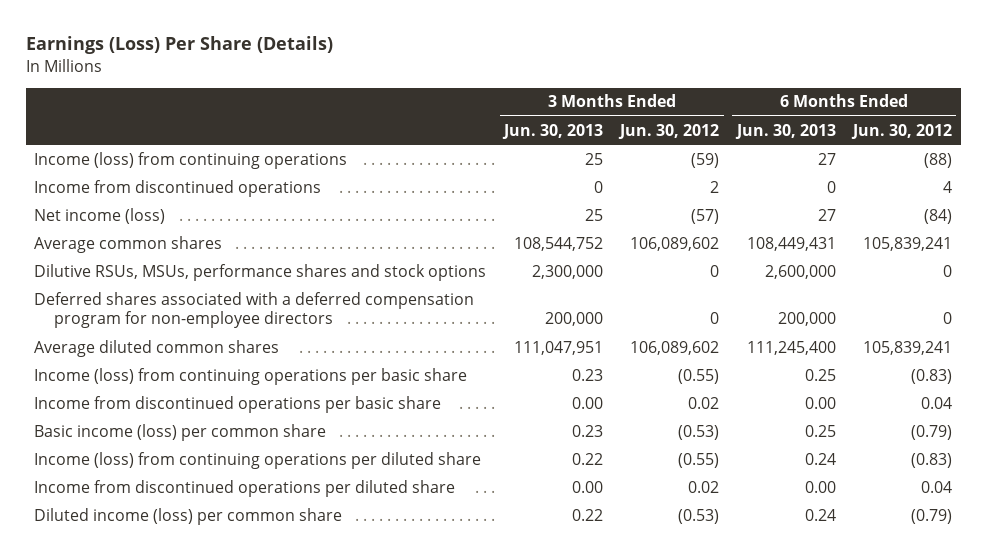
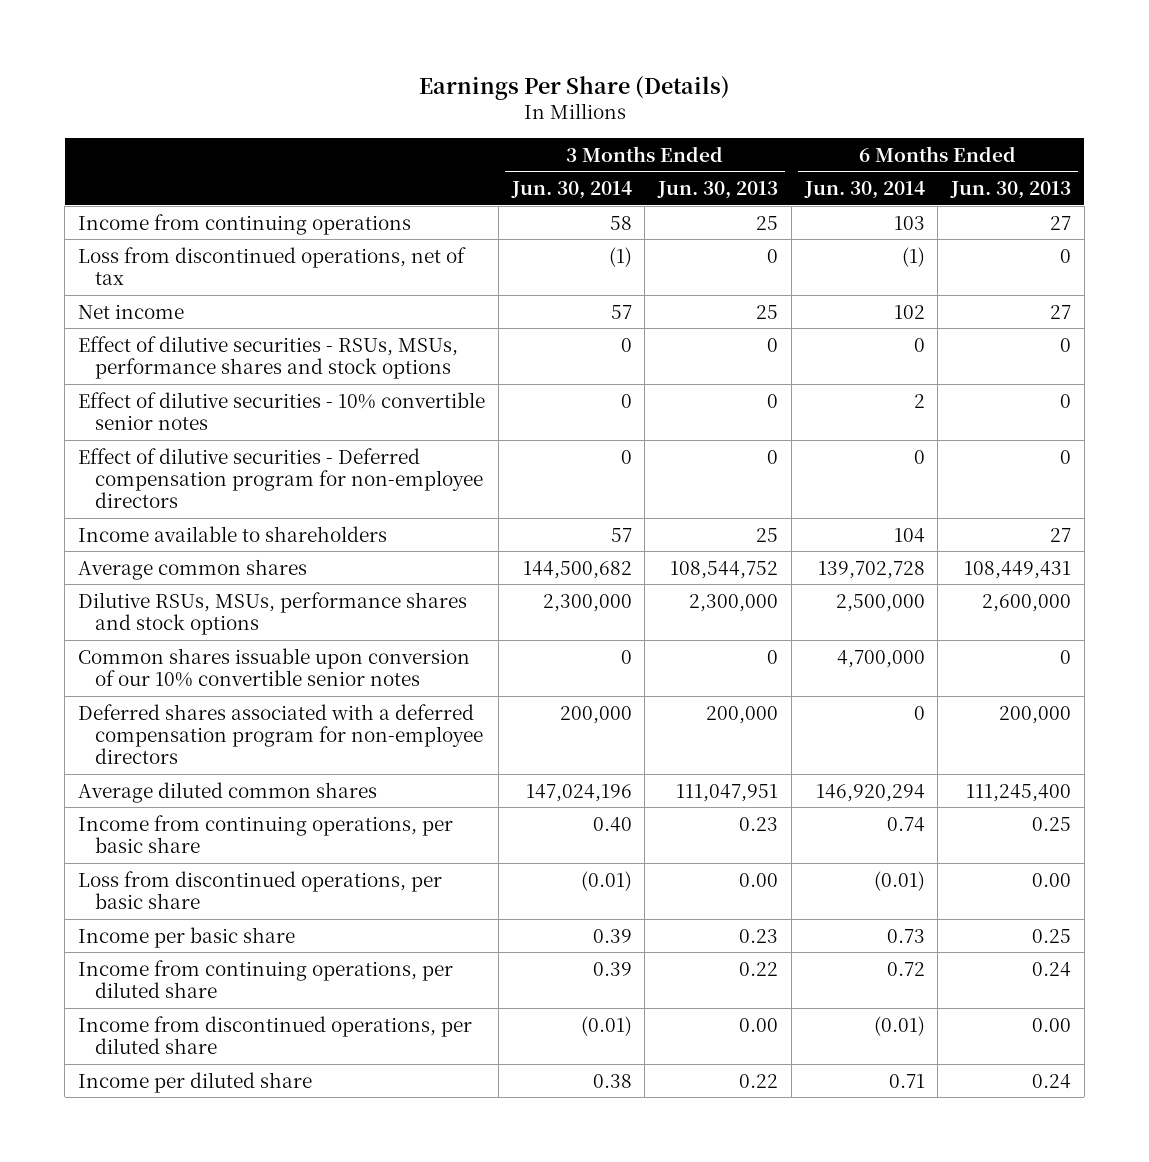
[25,36,333,55] Earnings (Loss) Per Share (Details) -> [418,75,730,100] Earnings Per Share (Details)
[618,123,720,139] Jun. 30, 2012 -> none
[850,123,952,139] Jun. 30, 2012 -> none
none -> [510,180,632,199] Jun. 30, 2014
none -> [803,180,925,199] Jun. 30, 2014
[34,151,348,169] Income (loss) from continuing operations -> [78,213,412,235] Income from continuing operations
[34,179,322,197] Income from discontinued operations -> [78,246,467,285] Loss from discontinued operations, net of tax
[34,207,166,224] Net income (loss) -> [78,303,185,319] Net income
none -> [78,335,459,379] Effect of dilutive securities - RSUs, MSUs, performance shares and stock options
none -> [78,391,486,430] Effect of dilutive securities - 10% convertible senior notes
none -> [78,447,483,509] Effect of dilutive securities - Deferred compensation program for non-employee directors
none -> [78,525,388,542] Income available to shareholders
none -> [78,647,471,687] Common shares issuable upon conversion of our 10% convertible senior notes
[34,367,468,385] Income (loss) from continuing operations per basic share -> [78,814,454,853] Income from continuing operations, per basic share
[34,395,442,413] Income from discontinued operations per basic share -> [78,870,443,909] Loss from discontinued operations, per basic share
[34,423,327,441] Basic income (loss) per common share -> [78,926,296,948] Income per basic share
[34,451,482,469] Income (loss) from continuing operations per diluted share -> [78,959,454,998] Income from continuing operations, per diluted share
[34,479,456,497] Income from discontinued operations per diluted share -> [78,1015,473,1054] Income from discontinued operations, per diluted share
[34,507,343,525] Diluted income (loss) per common share -> [78,1071,313,1093] Income per diluted share

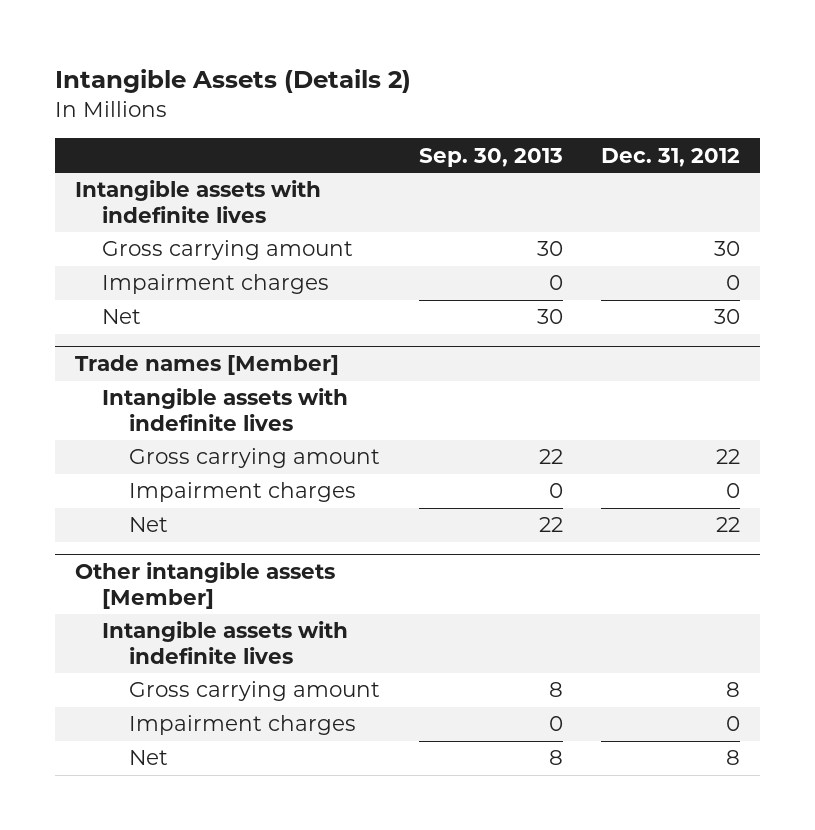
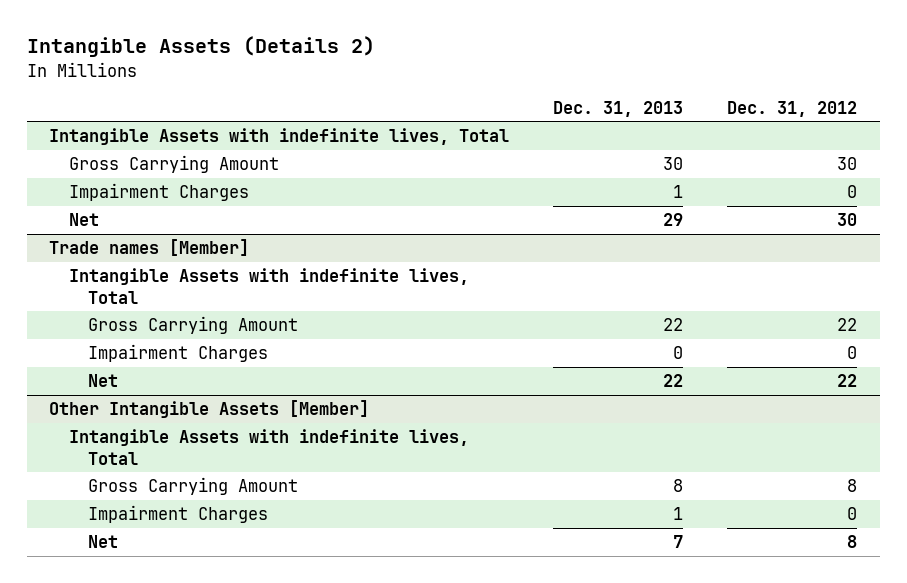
[418,147,563,167] Sep. 30, 2013 -> none
none -> [553,100,684,117] Dec. 31, 2013
[74,180,321,223] Intangible assets with indefinite lives -> [49,128,510,146] Intangible Assets with indefinite lives, Total
[101,240,353,261] Gross carrying amount -> [68,155,279,174] Gross Carrying Amount
[101,274,329,295] Impairment charges -> [68,183,249,202] Impairment Charges
[101,388,348,431] Intangible assets with indefinite lives -> [68,268,469,304] Intangible Assets with indefinite lives, Total
[129,448,381,469] Gross carrying amount -> [88,316,299,335] Gross Carrying Amount
[129,482,357,503] Impairment charges -> [88,344,269,363] Impairment Charges
[74,562,335,609] Other intangible assets [Member] -> [49,400,370,419] Other Intangible Assets [Member]
[101,621,348,664] Intangible assets with indefinite lives -> [68,429,469,465] Intangible Assets with indefinite lives, Total
[129,681,381,702] Gross carrying amount -> [88,477,299,496] Gross Carrying Amount
[129,715,357,736] Impairment charges -> [88,505,269,524] Impairment Charges

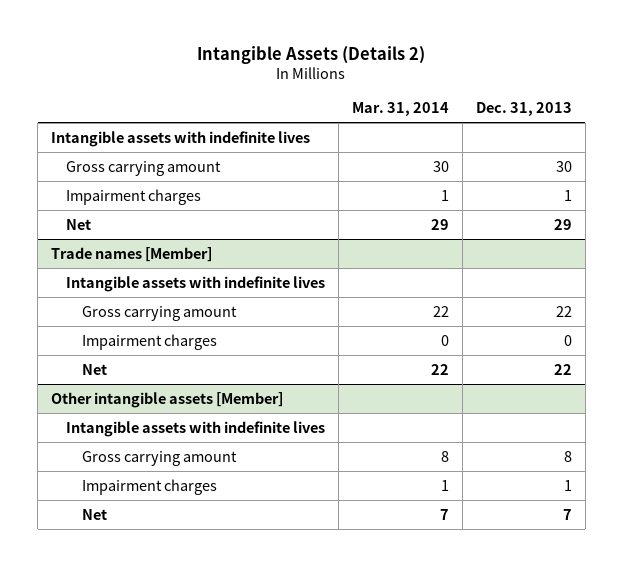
[727,100,858,117] Dec. 31, 2012 -> none
none -> [352,102,450,117] Mar. 31, 2014
[49,128,510,146] Intangible Assets with indefinite lives, Total -> [50,130,310,147] Intangible assets with indefinite lives
[68,155,279,174] Gross Carrying Amount -> [66,160,222,176] Gross carrying amount
[68,183,249,202] Impairment Charges -> [66,188,202,205] Impairment charges
[68,268,469,304] Intangible Assets with indefinite lives, Total -> [66,275,326,292] Intangible assets with indefinite lives
[88,316,299,335] Gross Carrying Amount -> [81,305,237,321] Gross carrying amount
[88,344,269,363] Impairment Charges -> [81,333,217,350] Impairment charges
[49,400,370,419] Other Intangible Assets [Member] -> [50,391,283,408] Other intangible assets [Member]
[68,429,469,465] Intangible Assets with indefinite lives, Total -> [66,420,326,437] Intangible assets with indefinite lives
[88,477,299,496] Gross Carrying Amount -> [81,450,237,466] Gross carrying amount
[88,505,269,524] Impairment Charges -> [81,478,217,495] Impairment charges

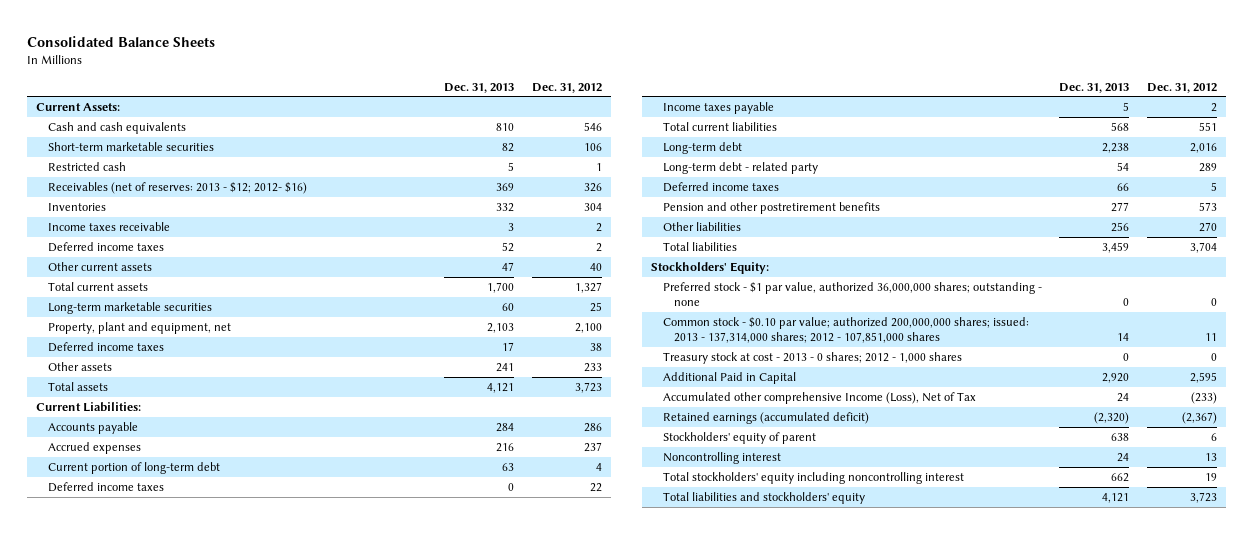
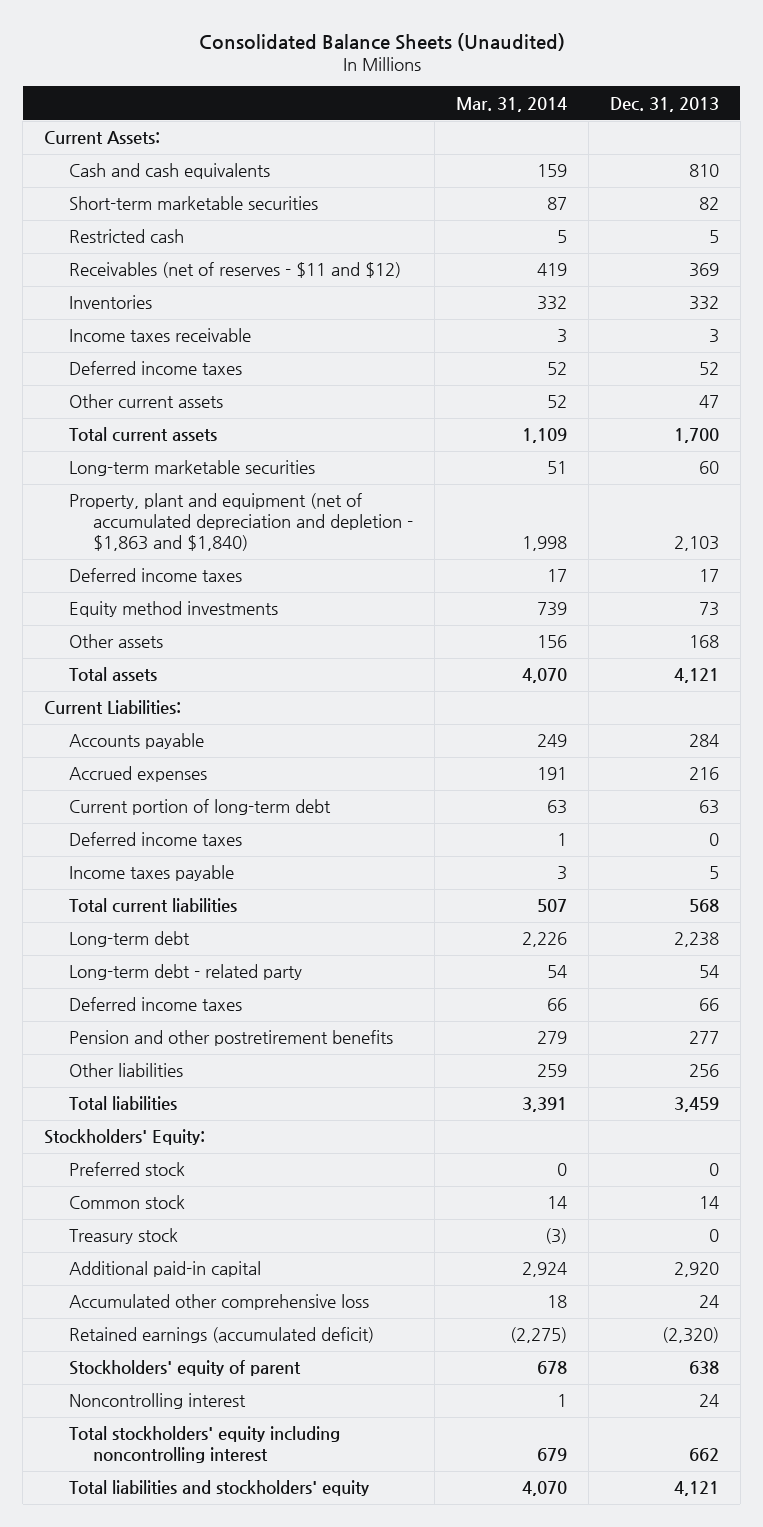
[27,35,216,47] Consolidated Balance Sheets -> [198,32,565,51] Consolidated Balance Sheets (Unaudited)
[531,82,602,93] Dec. 31, 2012 -> none
none -> [456,96,568,112] Mar. 31, 2014
[47,182,307,195] Receivables (net of reserves: 2013 - $12; 2012- $16) -> [68,262,401,279] Receivables (net of reserves - $11 and $12)
[47,322,231,335] Property, plant and equipment, net -> [68,493,414,552] Property, plant and equipment (net of accumulated depreciation and depletion - $1,863 and $1,840)
none -> [68,601,278,618] Equity method investments
[496,363,515,373] 241 -> [689,635,720,649] 168
[662,282,1042,307] Preferred stock - $1 par value, authorized 36,000,000 shares; outstanding - none -> [68,1162,185,1177] Preferred stock
[662,317,1029,344] Common stock - $0.10 par value; authorized 200,000,000 shares; issued: 2013 - 137,314,000 shares; 2012 - 107,851,000 shares -> [68,1195,185,1210] Common stock
[662,352,962,365] Treasury stock at cost - 2013 - 0 shares; 2012 - 1,000 shares -> [68,1228,178,1245] Treasury stock
[662,372,796,385] Additional Paid in Capital -> [68,1261,261,1278] Additional paid-in capital
[662,392,976,405] Accumulated other comprehensive Income (Loss), Net of Tax -> [68,1294,369,1311] Accumulated other comprehensive loss

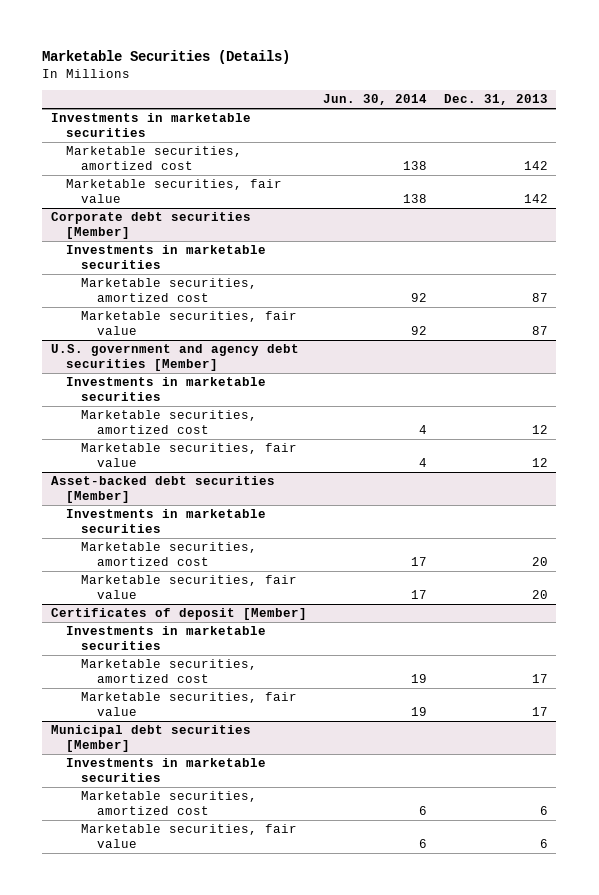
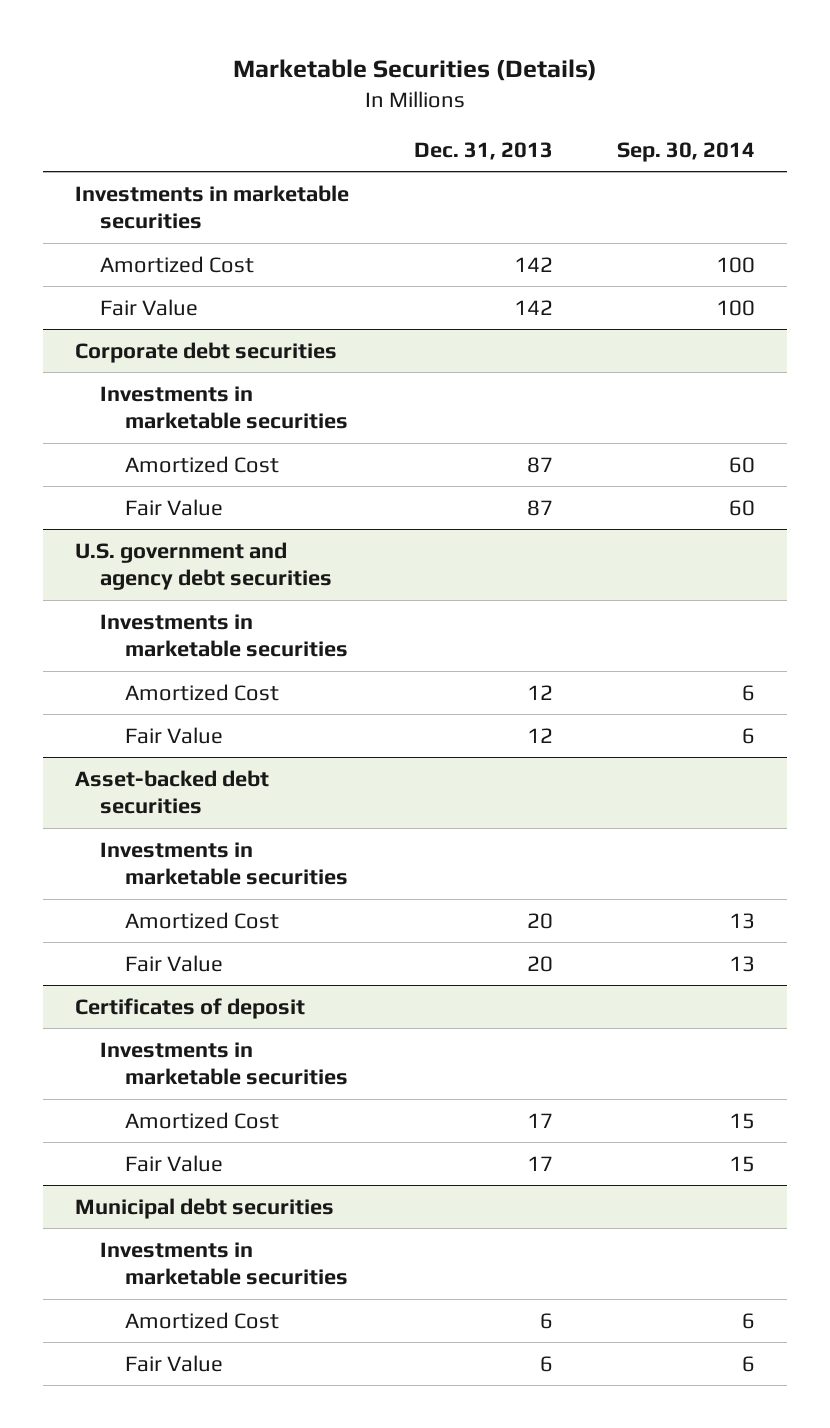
[323,94,428,106] Jun. 30, 2014 -> none
none -> [616,141,755,162] Sep. 30, 2014
[65,146,242,171] Marketable securities, amortized cost -> [99,255,254,273] Amortized Cost
[65,179,282,204] Marketable securities, fair value -> [99,298,198,316] Fair Value
[50,212,251,240] Corporate debt securities [Member] -> [75,341,338,363] Corporate debt securities
[81,278,258,303] Marketable securities, amortized cost -> [124,455,279,473] Amortized Cost
[81,311,298,336] Marketable securities, fair value -> [124,498,223,516] Fair Value
[50,344,299,372] U.S. government and agency debt securities [Member] -> [75,541,332,591] U.S. government and agency debt securities
[81,410,258,435] Marketable securities, amortized cost -> [124,683,279,701] Amortized Cost
[81,443,298,468] Marketable securities, fair value -> [124,726,223,744] Fair Value
[50,476,275,504] Asset-backed debt securities [Member] -> [75,769,270,815] Asset-backed debt securities
[81,542,258,567] Marketable securities, amortized cost -> [124,911,279,929] Amortized Cost
[81,575,298,600] Marketable securities, fair value -> [124,954,223,972] Fair Value
[50,608,307,621] Certificates of deposit [Member] -> [75,997,306,1019] Certificates of deposit
[81,659,258,684] Marketable securities, amortized cost -> [124,1111,279,1129] Amortized Cost
[81,692,298,717] Marketable securities, fair value -> [124,1154,223,1172] Fair Value
[50,725,251,753] Municipal debt securities [Member] -> [75,1197,335,1219] Municipal debt securities
[81,791,258,816] Marketable securities, amortized cost -> [124,1311,279,1329] Amortized Cost
[81,824,298,849] Marketable securities, fair value -> [124,1354,223,1372] Fair Value

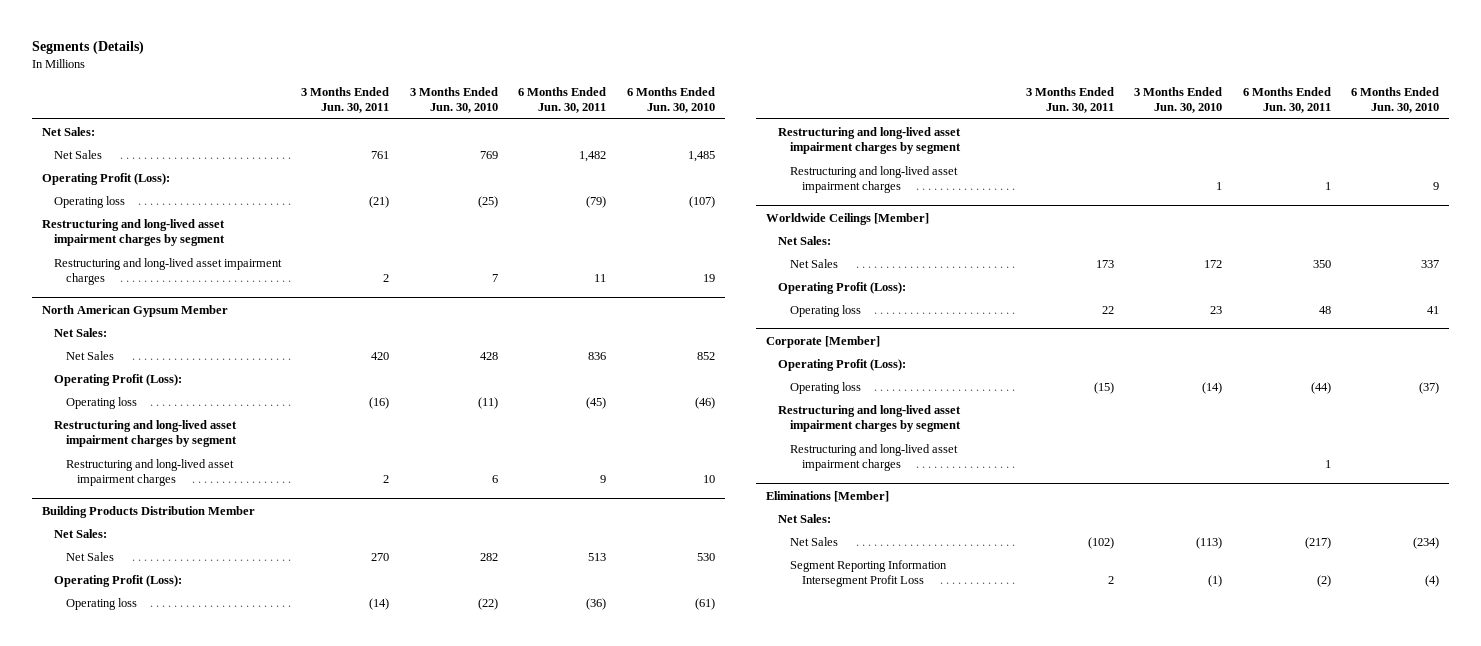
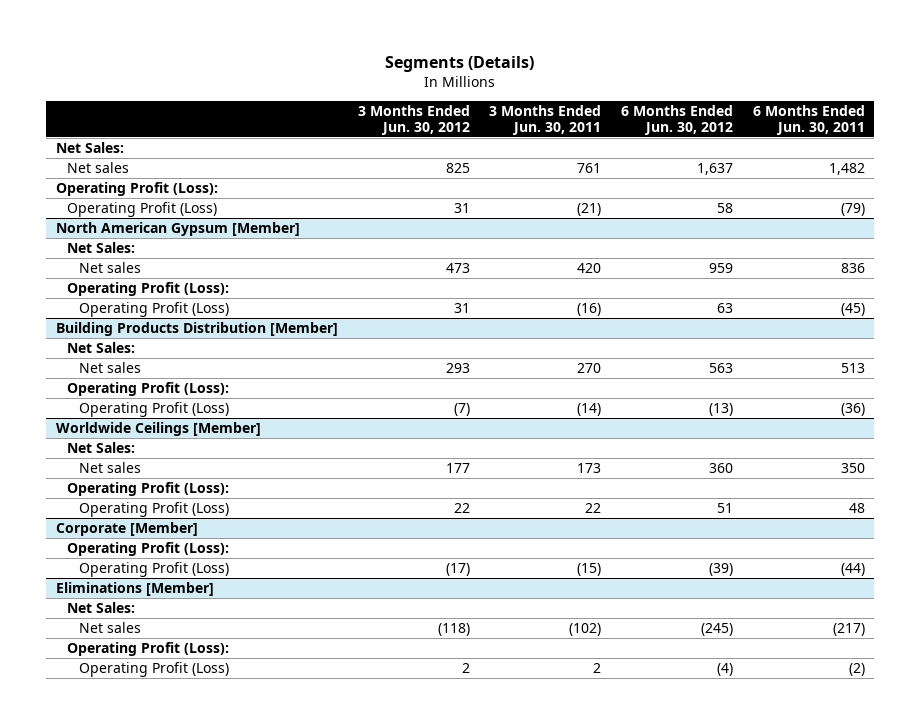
[409,86,498,114] 3 Months Ended Jun. 30, 2010 -> none
[626,86,715,114] 6 Months Ended Jun. 30, 2010 -> none
none -> [357,104,470,135] 3 Months Ended Jun. 30, 2012
none -> [620,104,733,135] 6 Months Ended Jun. 30, 2012
[53,149,102,159] Net Sales -> [67,161,130,173] Net sales
[41,218,225,247] Restructuring and long-lived asset impairment charges by segment -> none
[53,257,282,286] Restructuring and long-lived asset impairment charges -> none
[53,195,125,208] Operating loss -> [67,201,218,217] Operating Profit (Loss)
[41,304,228,317] North American Gypsum Member -> [56,221,301,236] North American Gypsum [Member]
[65,350,114,360] Net Sales -> [78,261,141,273] Net sales
[53,419,237,448] Restructuring and long-lived asset impairment charges by segment -> none
[65,458,234,487] Restructuring and long-lived asset impairment charges -> none
[65,396,137,409] Operating loss -> [78,301,229,317] Operating Profit (Loss)
[41,505,255,518] Building Products Distribution Member -> [56,321,339,336] Building Products Distribution [Member]
[65,551,114,561] Net Sales -> [78,361,141,373] Net sales
[778,126,962,155] Restructuring and long-lived asset impairment charges by segment -> none
[790,165,959,194] Restructuring and long-lived asset impairment charges -> none
[65,597,137,610] Operating loss -> [78,401,229,417] Operating Profit (Loss)
[790,258,839,268] Net Sales -> [78,461,141,473] Net sales
[790,304,862,317] Operating loss -> [78,501,229,517] Operating Profit (Loss)
[778,404,962,433] Restructuring and long-lived asset impairment charges by segment -> none
[790,443,959,472] Restructuring and long-lived asset impairment charges -> none
[790,381,862,394] Operating loss -> [78,561,229,577] Operating Profit (Loss)
[790,559,948,588] Segment Reporting Information Intersegment Profit Loss -> none
[790,536,839,546] Net Sales -> [78,621,141,633] Net sales
none -> [67,641,230,656] Operating Profit (Loss):
none -> [78,661,229,677] Operating Profit (Loss)

